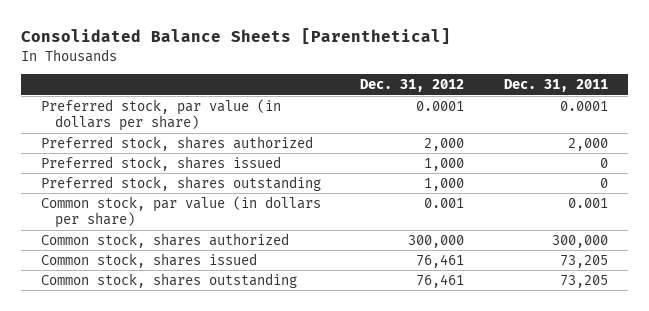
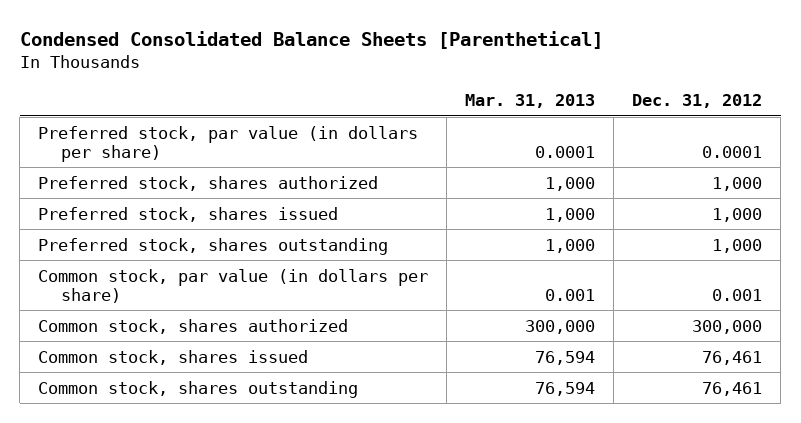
[21,28,452,45] Consolidated Balance Sheets [Parenthetical] -> [19,30,603,49] Condensed Consolidated Balance Sheets [Parenthetical]
[503,79,608,93] Dec. 31, 2011 -> none
none -> [465,94,596,109] Mar. 31, 2013
[424,137,465,151] 2,000 -> [712,176,763,191] 1,000

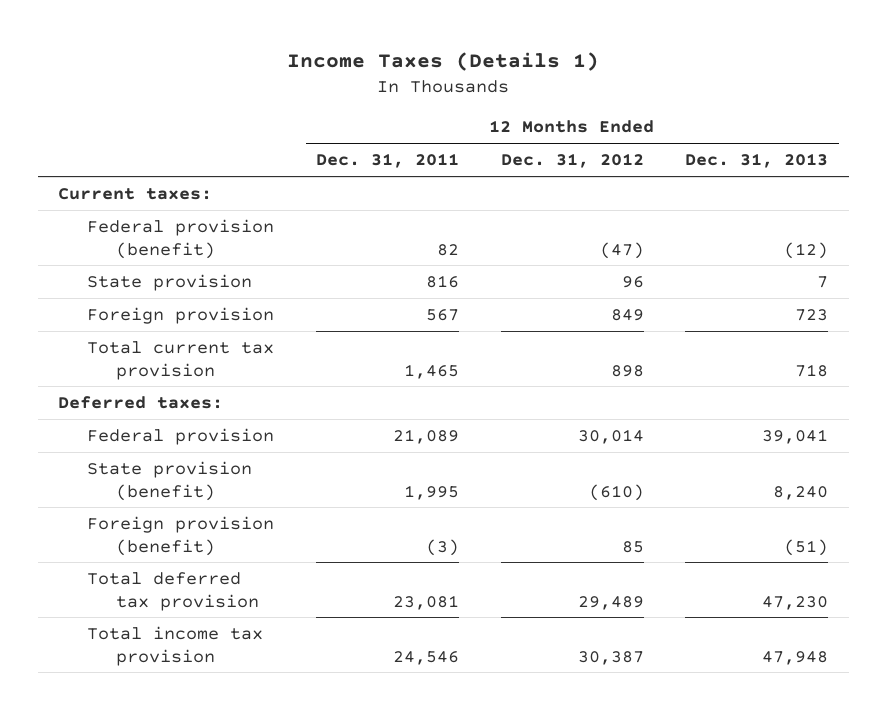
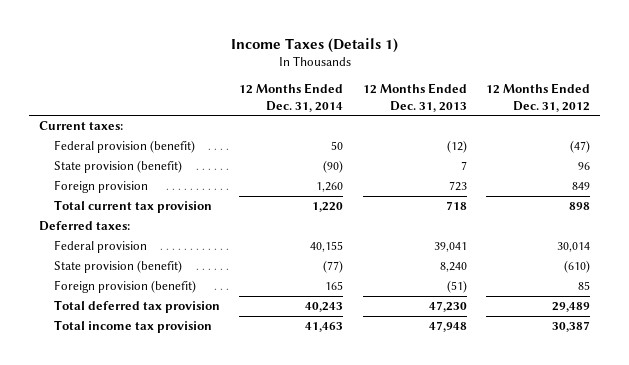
[315,153,459,169] Dec. 31, 2011 -> none
none -> [239,83,344,112] 12 Months Ended Dec. 31, 2014
[87,273,253,291] State provision -> [53,159,182,173] State provision (benefit)

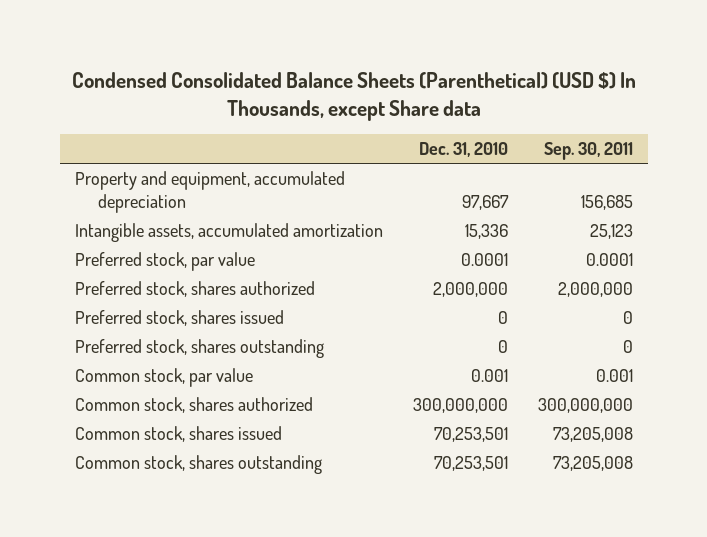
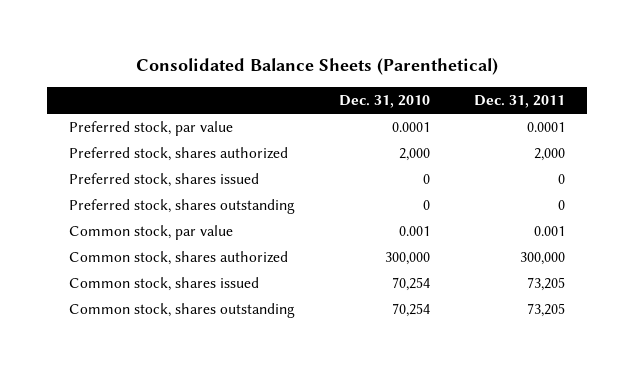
[71,72,636,122] Condensed Consolidated Balance Sheets (Parenthetical) (USD $) In Thousands, except Share data -> [135,58,498,76] Consolidated Balance Sheets (Parenthetical)
[543,142,633,161] Sep. 30, 2011 -> none
none -> [473,95,565,109] Dec. 31, 2011
[74,170,345,213] Property and equipment, accumulated depreciation -> none
[74,222,383,242] Intangible assets, accumulated amortization -> none
[432,281,508,297] 2,000,000 -> [398,148,430,162] 2,000
[412,397,508,413] 300,000,000 -> [384,252,430,266] 300,000
[433,426,508,442] 70,253,501 -> [391,277,430,292] 70,254
[433,455,508,471] 70,253,501 -> [391,303,430,318] 70,254

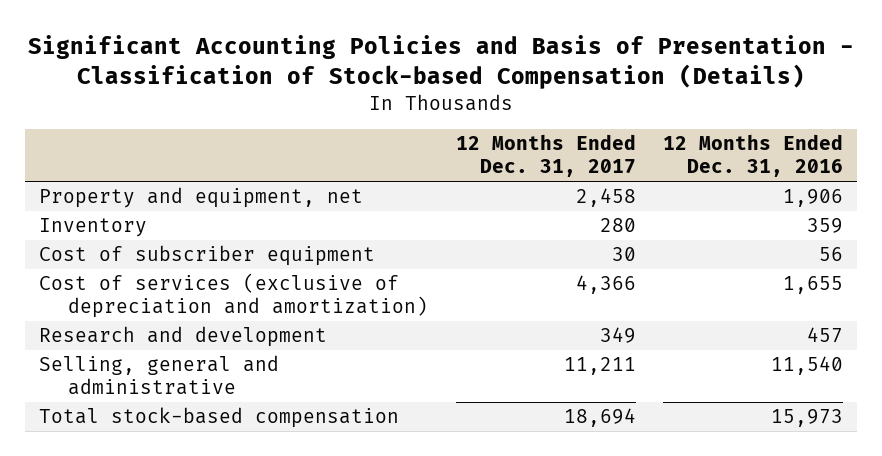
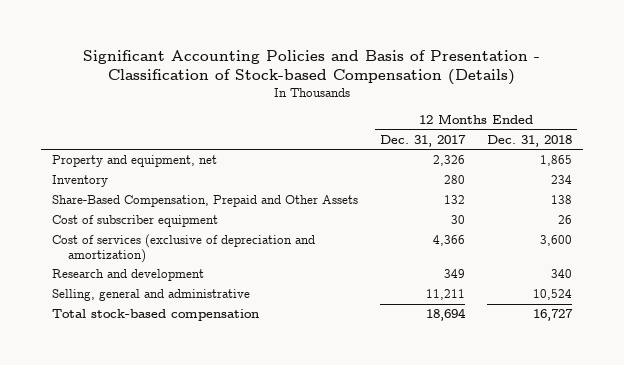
[663,134,844,178] 12 Months Ended Dec. 31, 2016 -> none
none -> [486,134,572,147] Dec. 31, 2018
[575,188,636,208] 2,458 -> [433,155,466,167] 2,326
none -> [52,195,359,208] Share-Based Compensation, Prepaid and Other Assets

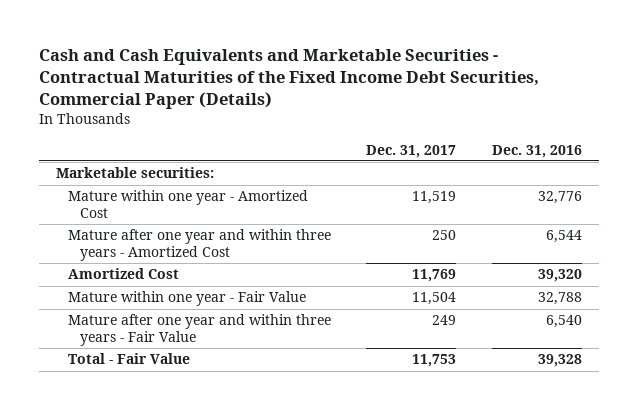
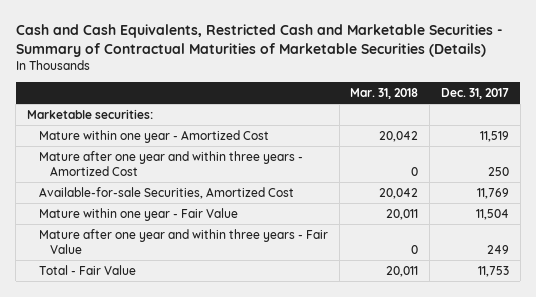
[38,48,539,109] Cash and Cash Equivalents and Marketable Securities - Contractual Maturities of the Fixed Income Debt Securities, Commercial Paper (Details) -> [15,23,503,57] Cash and Cash Equivalents, Restricted Cash and Marketable Securities - Summary of Contractual Maturities of Marketable Securities (Details)
[491,144,582,158] Dec. 31, 2016 -> none
none -> [350,88,419,100] Mar. 31, 2018
[68,268,180,280] Amortized Cost -> [38,186,294,199] Available-for-sale Securities, Amortized Cost

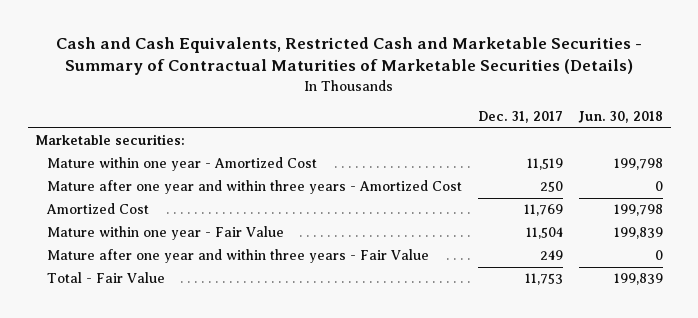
[350,88,419,100] Mar. 31, 2018 -> none
none -> [577,111,663,124] Jun. 30, 2018
[38,186,294,199] Available-for-sale Securities, Amortized Cost -> [46,203,150,215] Amortized Cost

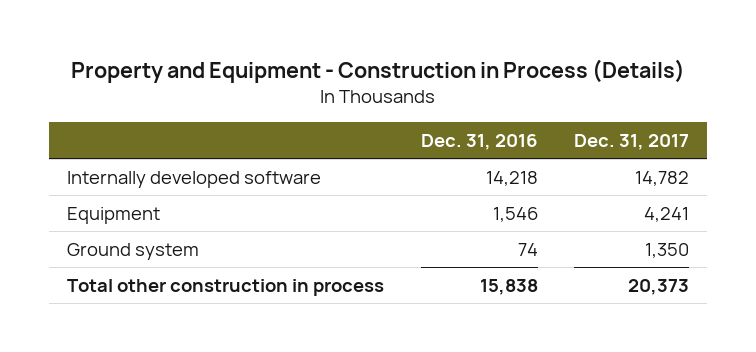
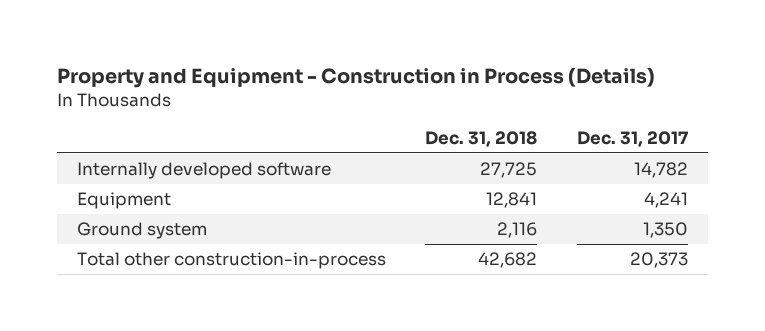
[420,133,538,150] Dec. 31, 2016 -> none
none -> [425,130,538,147] Dec. 31, 2018
[67,279,385,297] Total other construction in process -> [76,252,386,270] Total other construction-in-process

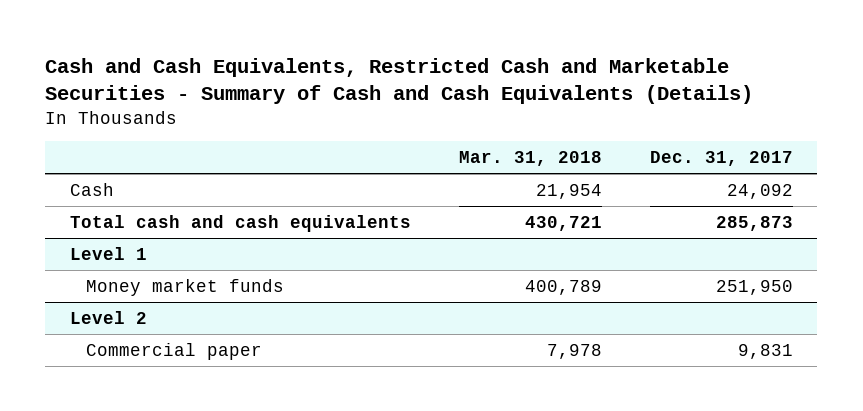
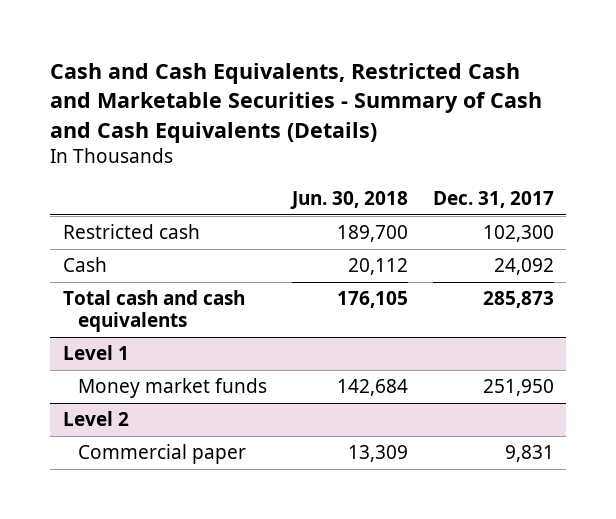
[458,151,602,167] Mar. 31, 2018 -> none
none -> [289,191,408,210] Jun. 30, 2018
none -> [62,224,200,240] Restricted cash

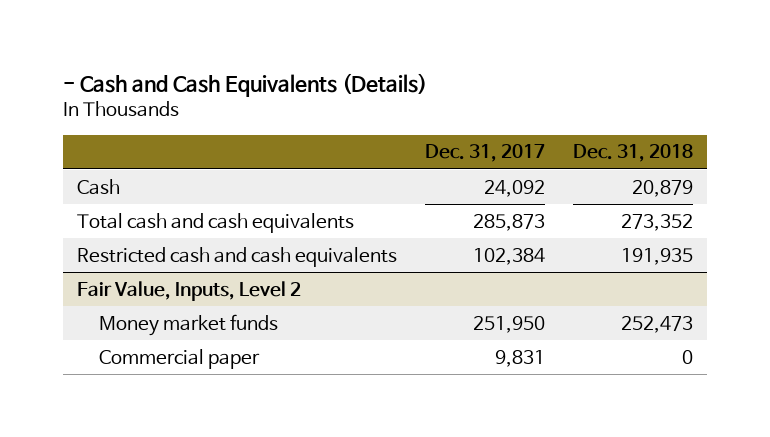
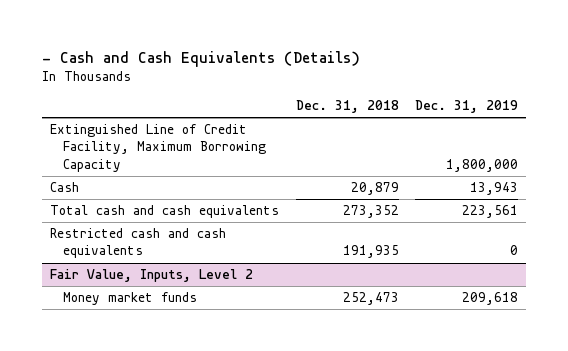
[424,144,545,163] Dec. 31, 2017 -> none
none -> [414,100,518,114] Dec. 31, 2019
none -> [50,124,267,172] Extinguished Line of Credit Facility, Maximum Borrowing Capacity
[98,348,260,369] Commercial paper -> none

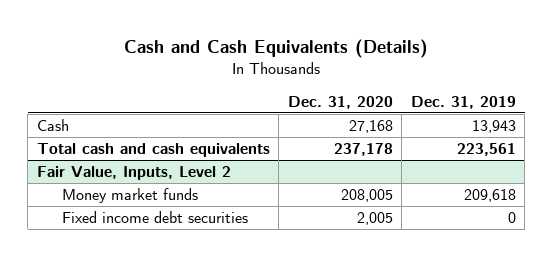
[42,50,361,67] - Cash and Cash Equivalents (Details) -> [124,38,429,58] Cash and Cash Equivalents (Details)
[295,100,399,114] Dec. 31, 2018 -> none
none -> [287,95,393,109] Dec. 31, 2020
[50,124,267,172] Extinguished Line of Credit Facility, Maximum Borrowing Capacity -> none
[50,228,227,259] Restricted cash and cash equivalents -> none
none -> [61,211,248,224] Fixed income debt securities

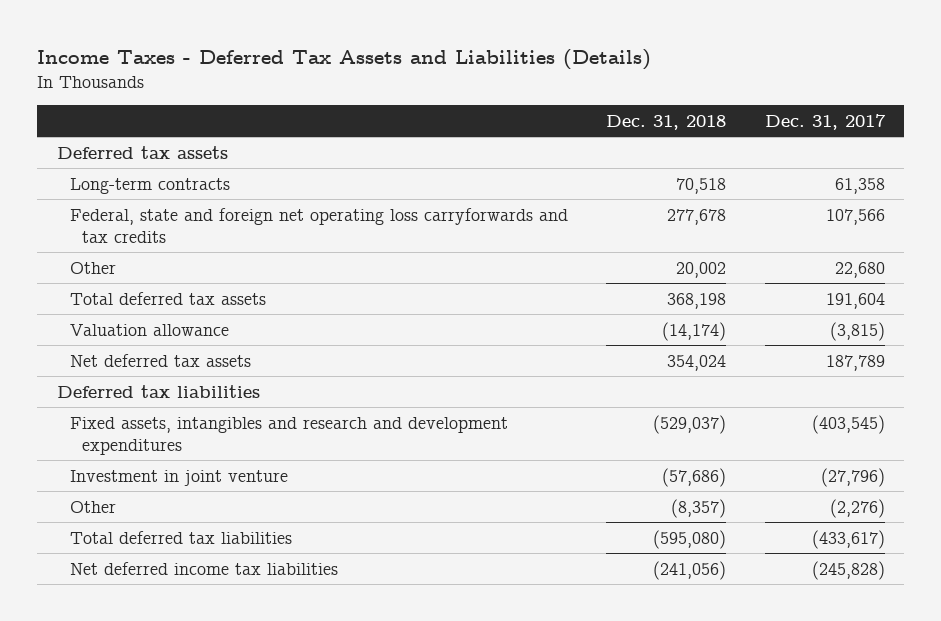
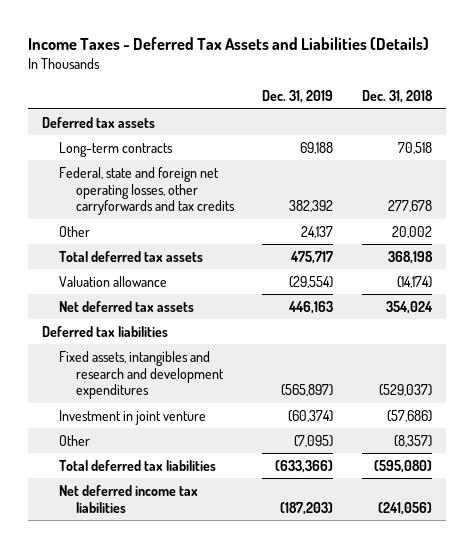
[764,113,886,130] Dec. 31, 2017 -> none
none -> [262,90,334,104] Dec. 31, 2019
[69,207,568,243] Federal, state and foreign net operating loss carryforwards and tax credits -> [59,166,236,216] Federal, state and foreign net operating losses, other carryforwards and tax credits

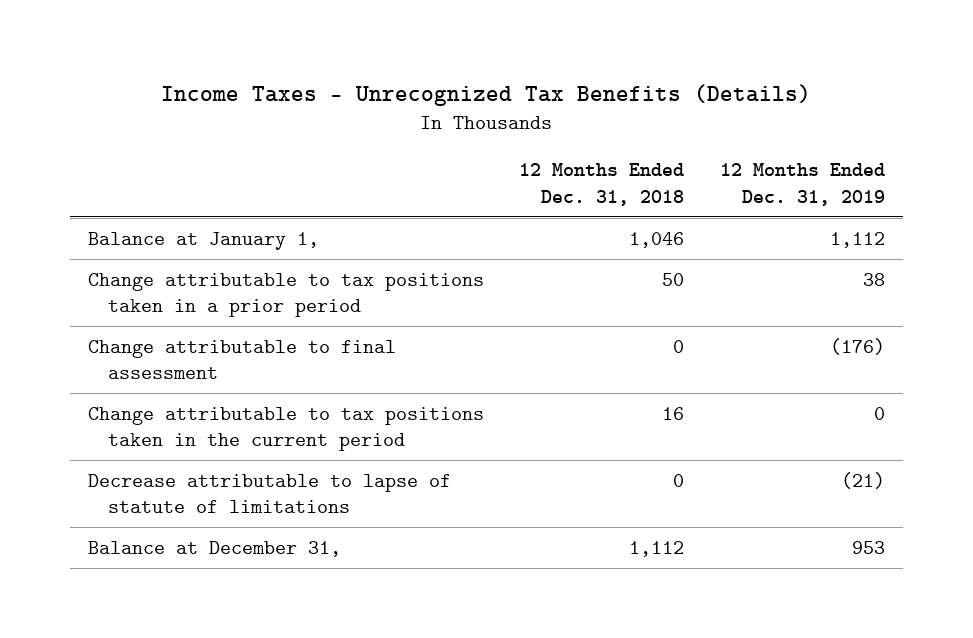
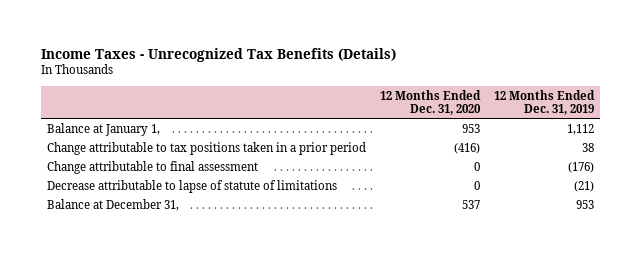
[519,163,685,206] 12 Months Ended Dec. 31, 2018 -> none
none -> [379,89,481,116] 12 Months Ended Dec. 31, 2020
[87,406,484,451] Change attributable to tax positions taken in the current period -> none

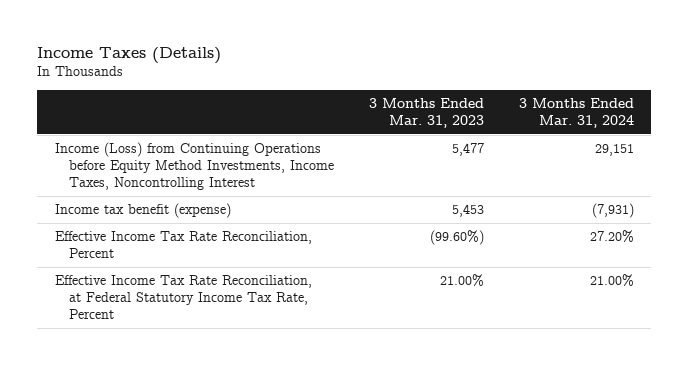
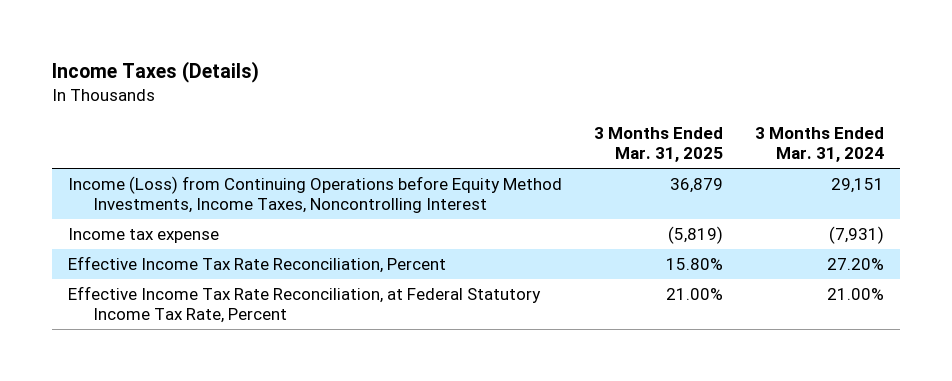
[368,97,484,129] 3 Months Ended Mar. 31, 2023 -> none
none -> [594,127,724,163] 3 Months Ended Mar. 31, 2025
[54,203,231,219] Income tax benefit (expense) -> [68,227,220,243] Income tax expense

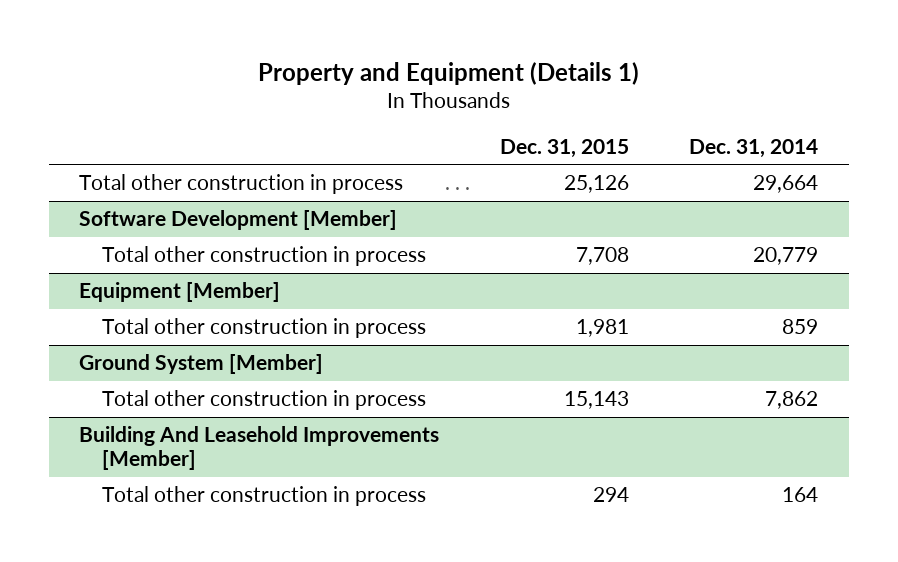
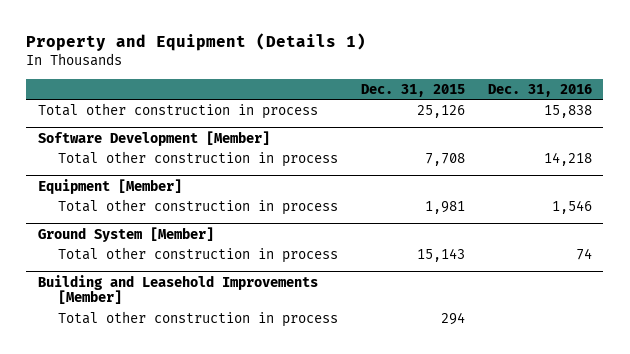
[689,138,819,158] Dec. 31, 2014 -> none
none -> [487,83,592,97] Dec. 31, 2016
[79,426,440,471] Building And Leasehold Improvements [Member] -> [37,274,318,305] Building and Leasehold Improvements [Member]

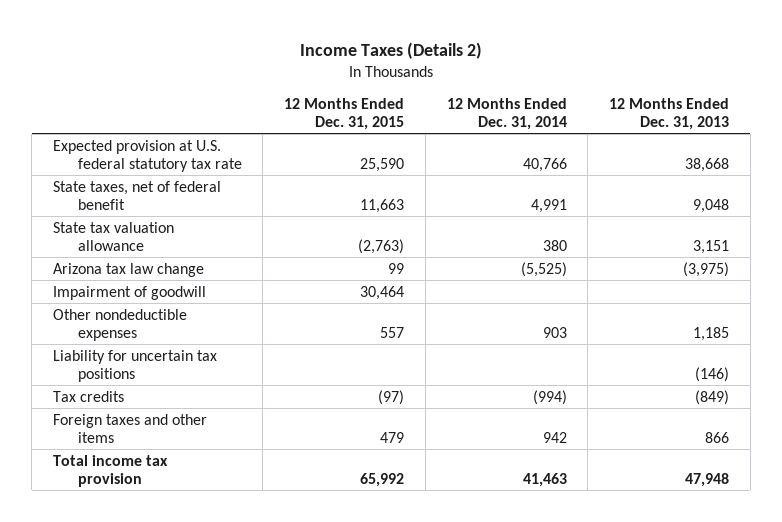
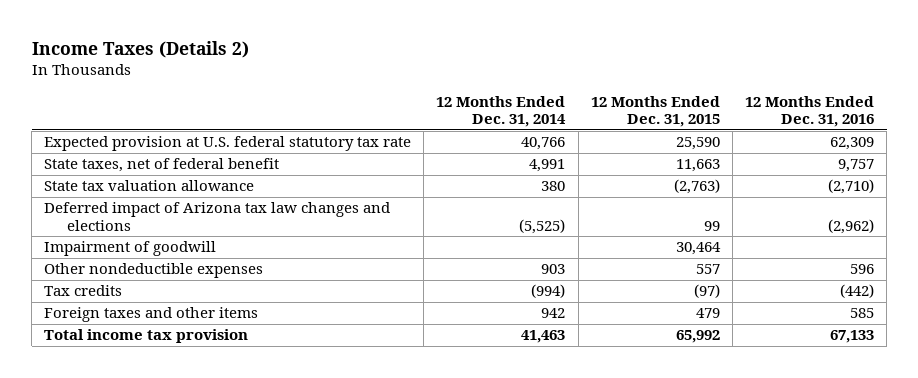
[609,97,730,130] 12 Months Ended Dec. 31, 2013 -> none
none -> [744,95,874,128] 12 Months Ended Dec. 31, 2016
[53,262,205,277] Arizona tax law change -> [44,202,391,231] Deferred impact of Arizona tax law changes and elections
[53,349,218,382] Liability for uncertain tax positions -> none

